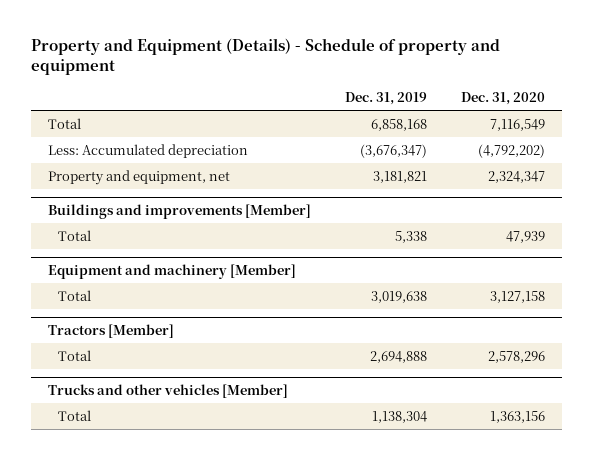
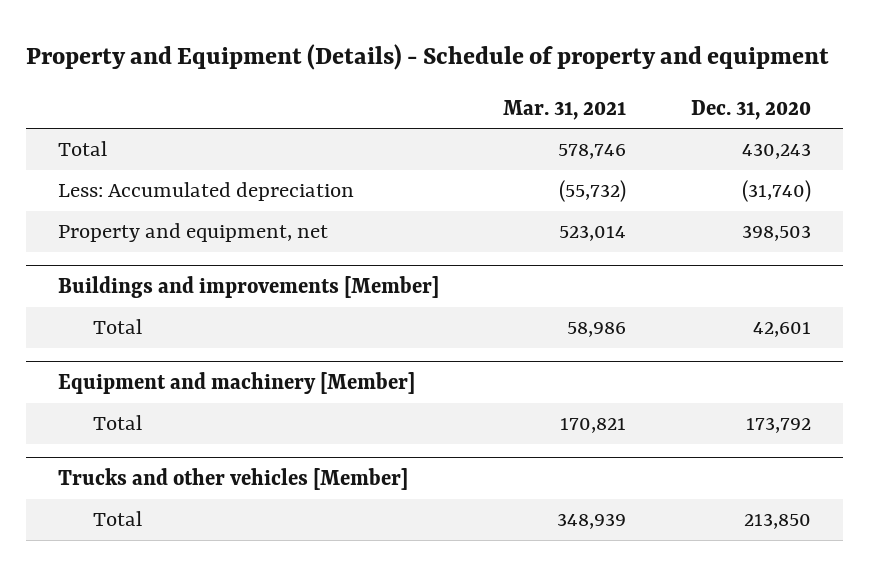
[345,91,428,105] Dec. 31, 2019 -> none
none -> [503,100,627,121] Mar. 31, 2021
[490,118,546,131] 7,116,549 -> [741,143,811,160] 430,243
[478,143,546,158] (4,792,202) -> [741,180,811,203] (31,740)
[488,170,546,183] 2,324,347 -> [741,225,811,242] 398,503
[506,230,546,243] 47,939 -> [752,322,811,338] 42,601
[48,323,175,338] Tractors [Member] -> none
[57,349,91,361] Total -> none
[490,290,546,303] 3,127,158 -> [745,417,811,434] 173,792
[490,410,546,423] 1,363,156 -> [743,513,811,530] 213,850

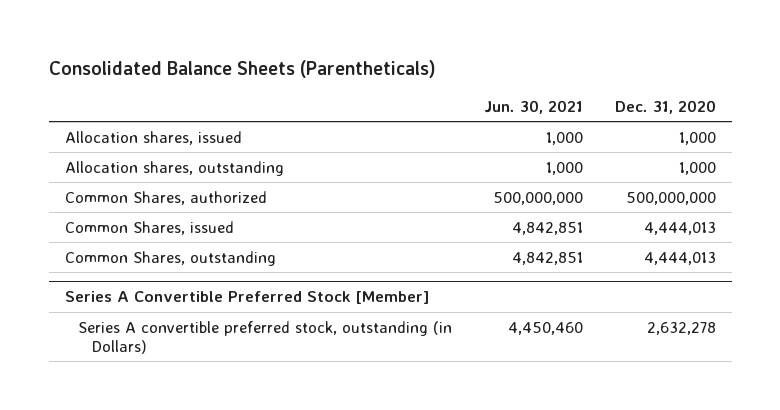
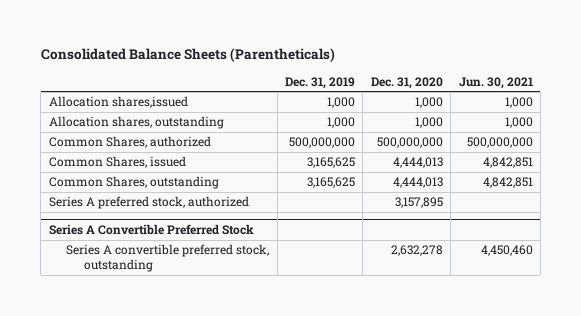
none -> [284,76,355,89] Dec. 31, 2019
[64,130,242,145] Allocation shares, issued -> [48,96,188,109] Allocation shares,issued
none -> [48,196,249,210] Series A preferred stock, authorized
[64,291,429,305] Series A Convertible Preferred Stock [Member] -> [48,223,254,235] Series A Convertible Preferred Stock
[78,320,453,354] Series A convertible preferred stock, outstanding (in Dollars) -> [66,244,270,273] Series A convertible preferred stock, outstanding

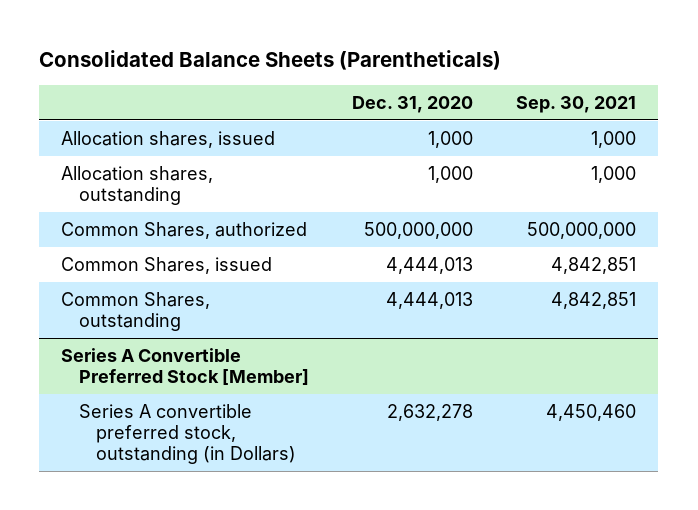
[284,76,355,89] Dec. 31, 2019 -> none
[458,76,533,89] Jun. 30, 2021 -> none
none -> [516,95,637,113] Sep. 30, 2021
[48,96,188,109] Allocation shares,issued -> [61,130,276,148] Allocation shares, issued
[48,196,249,210] Series A preferred stock, authorized -> none
[48,223,254,235] Series A Convertible Preferred Stock -> [61,347,309,387] Series A Convertible Preferred Stock [Member]
[66,244,270,273] Series A convertible preferred stock, outstanding -> [78,403,297,465] Series A convertible preferred stock, outstanding (in Dollars)

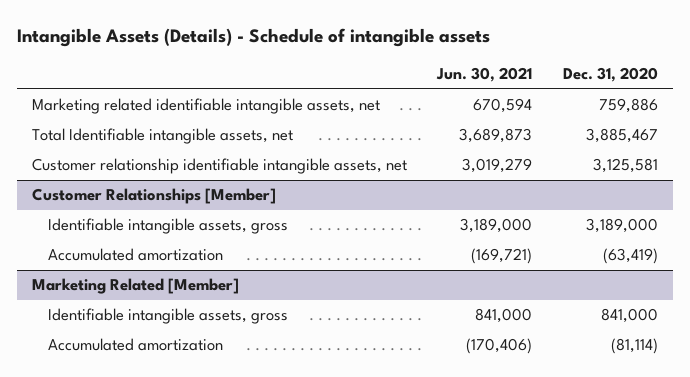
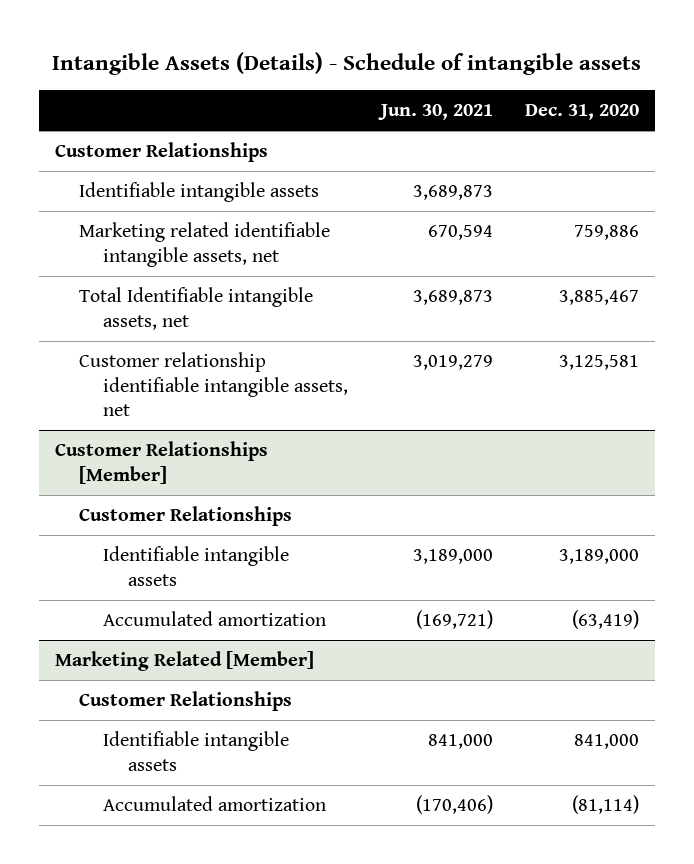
none -> [54,142,268,163] Customer Relationships
none -> [79,182,320,203] Identifiable intangible assets
none -> [79,506,293,527] Customer Relationships
[47,218,288,235] Identifiable intangible assets, gross -> [103,546,290,586] Identifiable intangible assets
none -> [79,691,293,712] Customer Relationships
[47,308,288,325] Identifiable intangible assets, gross -> [103,731,290,771] Identifiable intangible assets

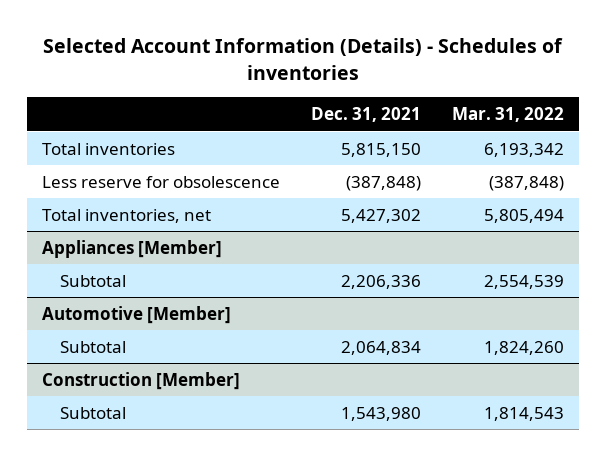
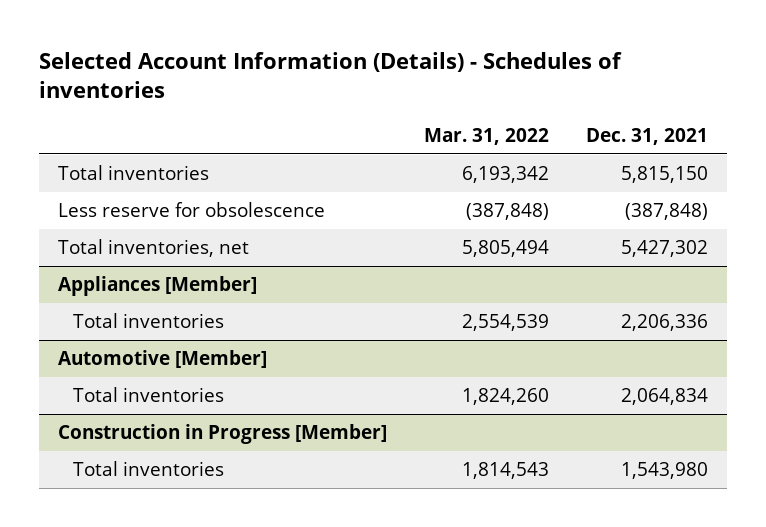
[59,274,126,287] Subtotal -> [73,313,225,329] Total inventories
[59,340,126,353] Subtotal -> [73,387,225,403] Total inventories
[42,371,241,390] Construction [Member] -> [57,424,387,445] Construction in Progress [Member]
[59,406,126,419] Subtotal -> [73,461,225,477] Total inventories

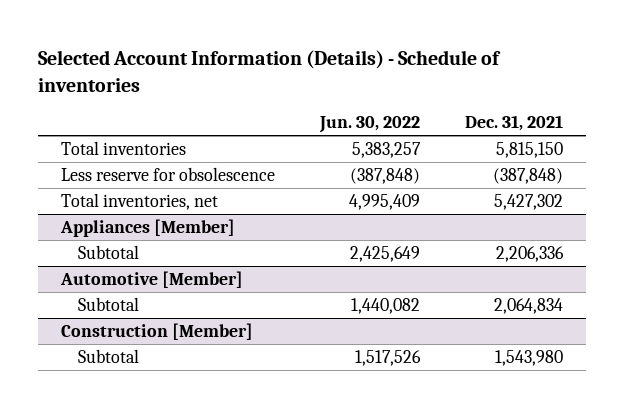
[39,51,623,99] Selected Account Information (Details) - Schedules of inventories -> [37,50,501,93] Selected Account Information (Details) - Schedule of inventories
[423,128,549,146] Mar. 31, 2022 -> none
none -> [319,116,421,134] Jun. 30, 2022
[73,313,225,329] Total inventories -> [77,244,139,259] Subtotal
[73,387,225,403] Total inventories -> [77,296,139,311] Subtotal
[57,424,387,445] Construction in Progress [Member] -> [60,322,253,340] Construction [Member]
[73,461,225,477] Total inventories -> [77,348,139,363] Subtotal

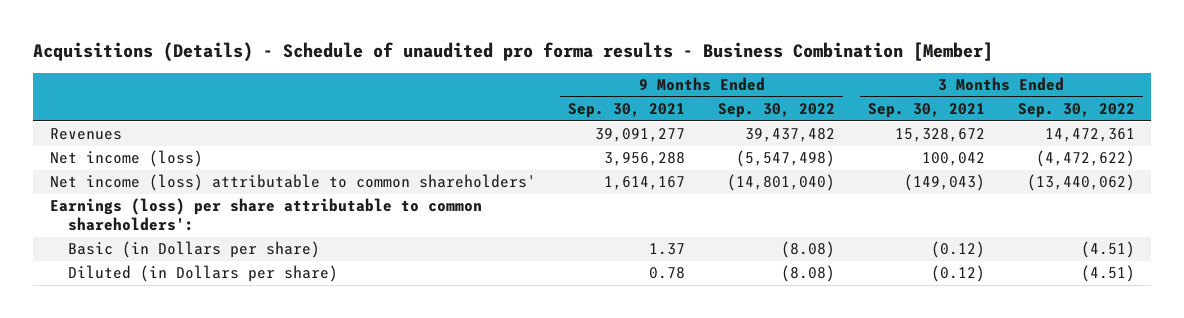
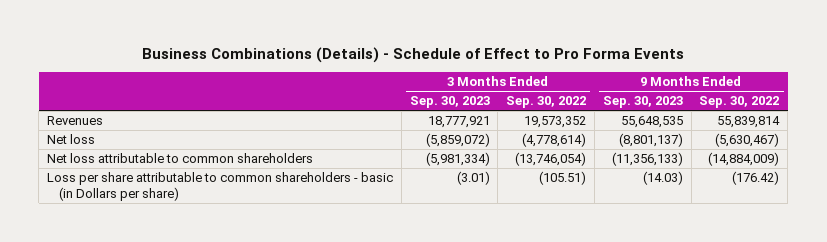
[33,42,994,63] Acquisitions (Details) - Schedule of unaudited pro forma results - Business Combination [Member] -> [142,46,685,63] Business Combinations (Details) - Schedule of Effect to Pro Forma Events
[568,103,686,119] Sep. 30, 2021 -> none
[867,103,985,119] Sep. 30, 2021 -> none
none -> [409,96,490,109] Sep. 30, 2023
none -> [602,96,683,109] Sep. 30, 2023
[49,198,482,232] Earnings (loss) per share attributable to common shareholders': -> none
[67,265,338,283] Diluted (in Dollars per share) -> none
[745,128,836,143] 39,437,482 -> [717,116,781,129] 55,839,814
[1044,128,1135,143] 14,472,361 -> [524,116,587,129] 19,573,352
[49,150,203,168] Net income (loss) -> [47,134,96,145] Net loss
[736,150,836,168] (5,547,498) -> [715,133,780,148] (5,630,467)
[1035,150,1135,168] (4,472,622) -> [522,133,587,148] (4,778,614)
[49,174,536,192] Net income (loss) attributable to common shareholders' -> [47,153,314,164] Net loss attributable to common shareholders
[727,174,836,192] (14,801,040) -> [708,152,780,167] (14,884,009)
[1026,174,1135,192] (13,440,062) -> [515,152,587,167] (13,746,054)
[67,241,320,259] Basic (in Dollars per share) -> [47,172,394,201] Loss per share attributable to common shareholders - basic (in Dollars per share)
[781,241,836,259] (8.08) -> [732,171,780,186] (176.42)
[1080,241,1135,259] (4.51) -> [539,171,587,186] (105.51)

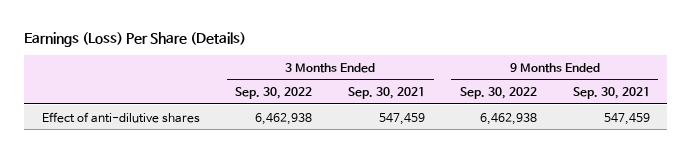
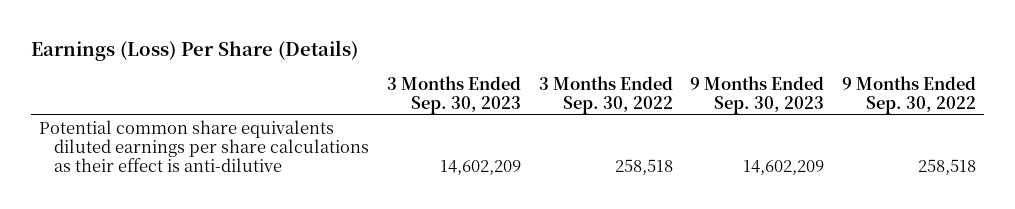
[347,87,425,100] Sep. 30, 2021 -> none
[572,87,650,100] Sep. 30, 2021 -> none
none -> [386,75,521,114] 3 Months Ended Sep. 30, 2023
none -> [690,75,825,114] 9 Months Ended Sep. 30, 2023
[42,111,201,123] Effect of anti-dilutive shares -> none
none -> [39,119,370,172] Potential common share equivalents diluted earnings per share calculations as their effect is anti-dilutive

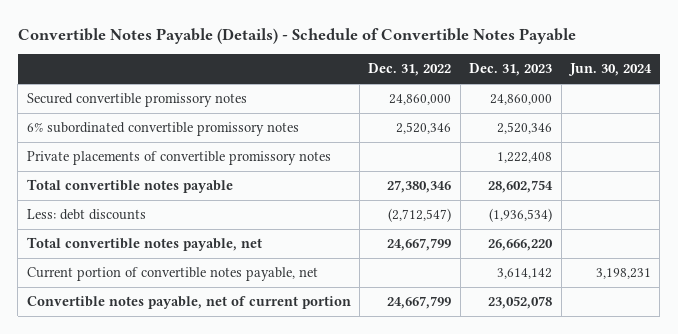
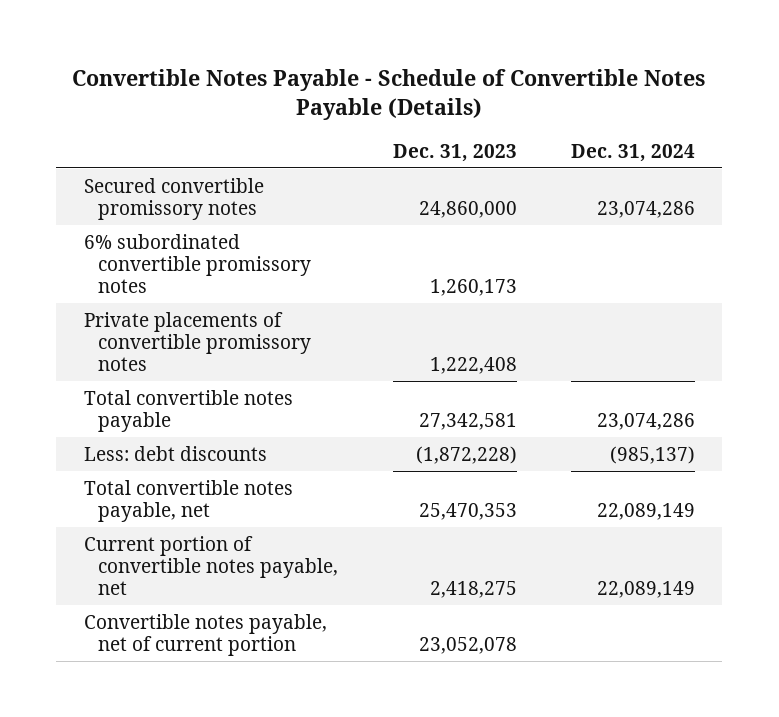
[17,28,576,45] Convertible Notes Payable (Details) - Schedule of Convertible Notes Payable -> [72,68,706,120] Convertible Notes Payable - Schedule of Convertible Notes Payable (Details)
[368,63,452,77] Dec. 31, 2022 -> none
[568,63,653,77] Jun. 30, 2024 -> none
none -> [571,143,696,162] Dec. 31, 2024
[497,121,553,134] 2,520,346 -> [429,278,517,296] 1,260,173
[488,179,554,193] 28,602,754 -> [418,412,517,430] 27,342,581
[489,207,553,222] (1,936,534) -> [415,445,517,464] (1,872,228)
[488,238,554,251] 26,666,220 -> [418,502,517,520] 25,470,353
[497,267,553,279] 3,614,142 -> [429,580,517,598] 2,418,275

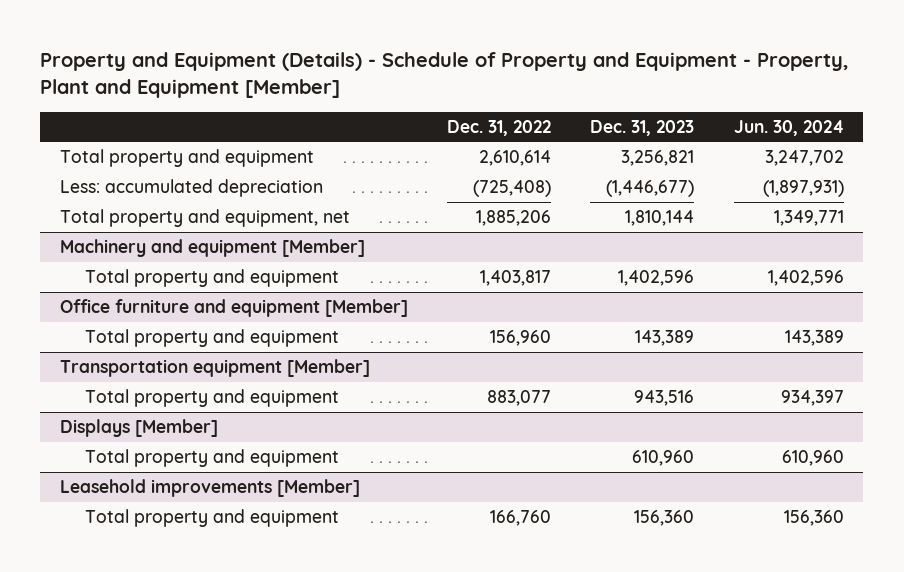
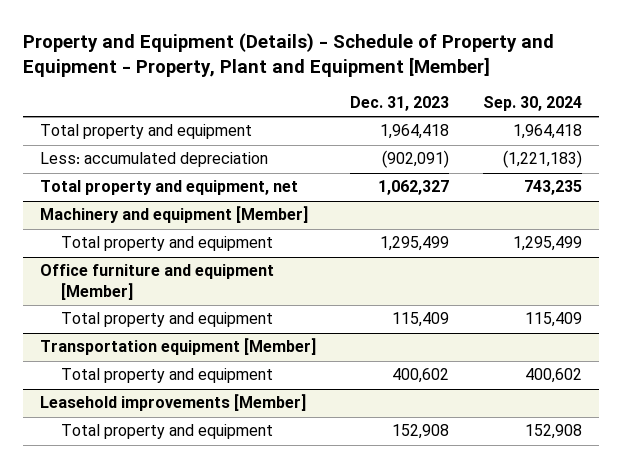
[447,119,552,136] Dec. 31, 2022 -> none
[733,119,844,136] Jun. 30, 2024 -> none
none -> [483,96,583,112] Sep. 30, 2024
[621,150,695,167] 3,256,821 -> [380,124,450,140] 1,964,418
[606,180,695,198] (1,446,677) -> [382,150,450,169] (902,091)
[625,210,695,227] 1,810,144 -> [378,180,450,196] 1,062,327
[618,270,695,287] 1,402,596 -> [380,236,450,252] 1,295,499
[635,330,695,347] 143,389 -> [392,312,450,328] 115,409
[59,419,218,438] Displays [Member] -> none
[84,449,339,468] Total property and equipment -> none
[634,390,695,407] 943,516 -> [392,368,450,384] 400,602
[634,510,695,527] 156,360 -> [392,424,450,440] 152,908

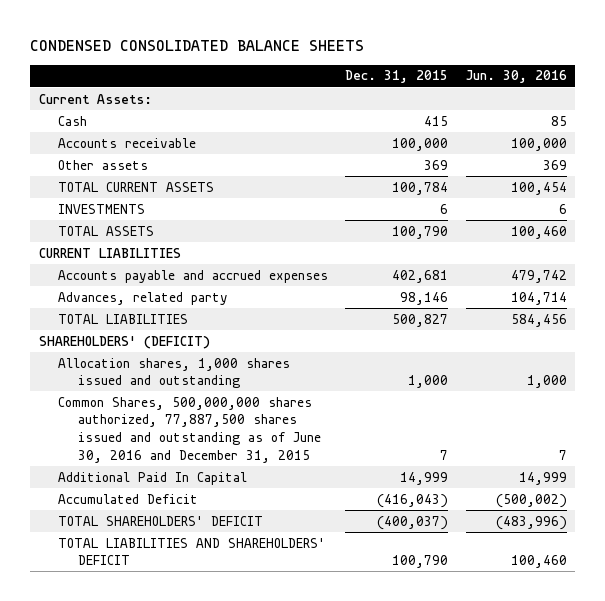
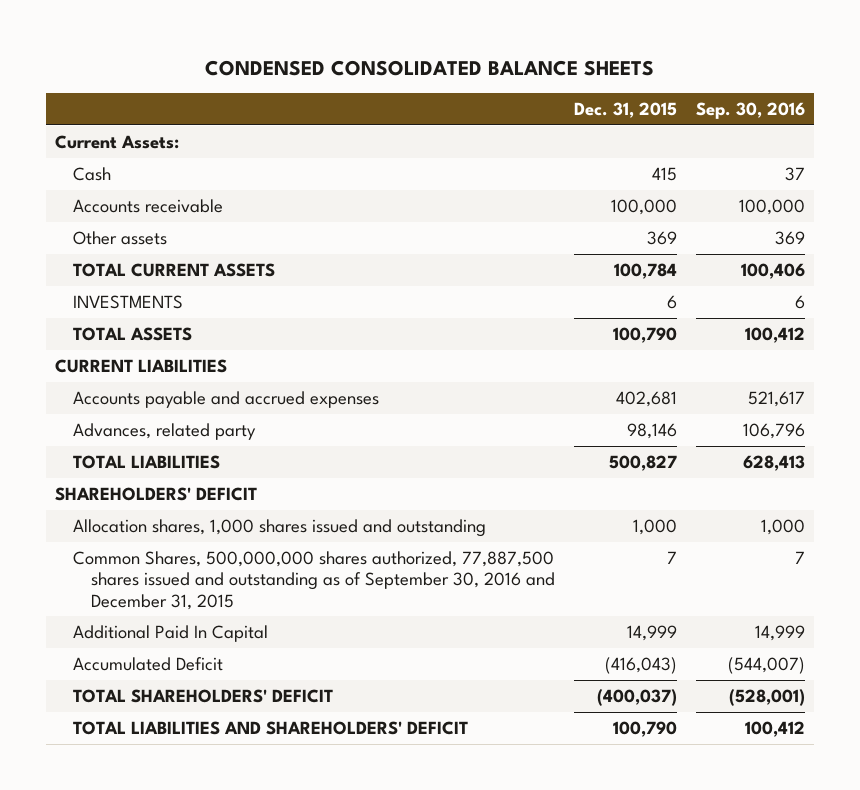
[465,70,567,84] Jun. 30, 2016 -> none
none -> [695,101,805,119] Sep. 30, 2016
[38,335,210,349] SHAREHOLDERS' (DEFICIT) -> [55,486,258,501] SHAREHOLDERS' DEFICIT
[58,396,321,463] Common Shares, 500,000,000 shares authorized, 77,887,500 shares issued and outstanding as of June 30, 2016 and December 31, 2015 -> [73,550,556,610] Common Shares, 500,000,000 shares authorized, 77,887,500 shares issued and outstanding as of September 30, 2016 and December 31, 2015

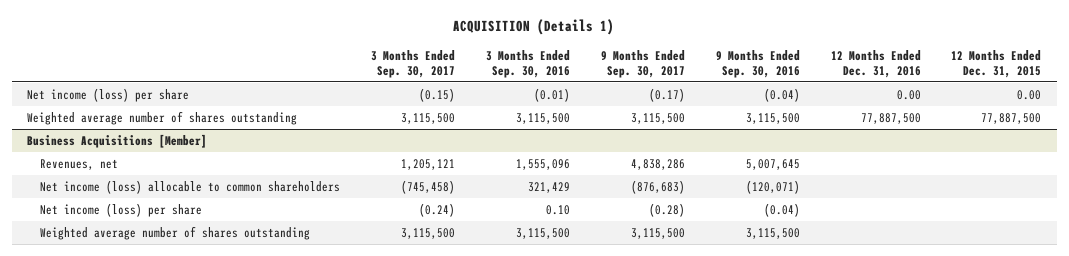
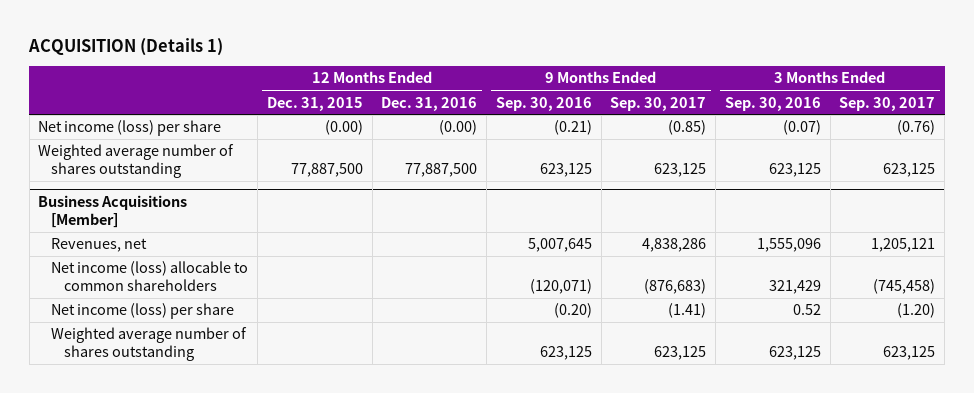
[418,87,455,102] (0.15) -> [897,120,936,136] (0.76)
[533,87,570,102] (0.01) -> [782,120,821,136] (0.07)
[648,87,685,102] (0.17) -> [668,120,707,136] (0.85)
[763,87,800,102] (0.04) -> [553,120,592,136] (0.21)
[896,89,921,100] 0.00 -> [439,120,478,136] (0.00)
[1017,89,1042,100] 0.00 -> [324,120,363,136] (0.00)
[400,112,455,124] 3,115,500 -> [883,163,936,178] 623,125
[515,112,570,124] 3,115,500 -> [768,163,821,178] 623,125
[630,112,685,124] 3,115,500 -> [654,163,707,178] 623,125
[745,112,800,124] 3,115,500 -> [539,163,592,178] 623,125
[418,202,455,217] (0.24) -> [897,303,936,319] (1.20)
[545,204,570,215] 0.10 -> [792,304,821,316] 0.52
[648,202,685,217] (0.28) -> [668,303,707,319] (1.41)
[763,202,800,217] (0.04) -> [553,303,592,319] (0.20)
[400,227,455,239] 3,115,500 -> [883,346,936,361] 623,125
[515,227,570,239] 3,115,500 -> [768,346,821,361] 623,125
[630,227,685,239] 3,115,500 -> [654,346,707,361] 623,125
[745,227,800,239] 3,115,500 -> [539,346,592,361] 623,125

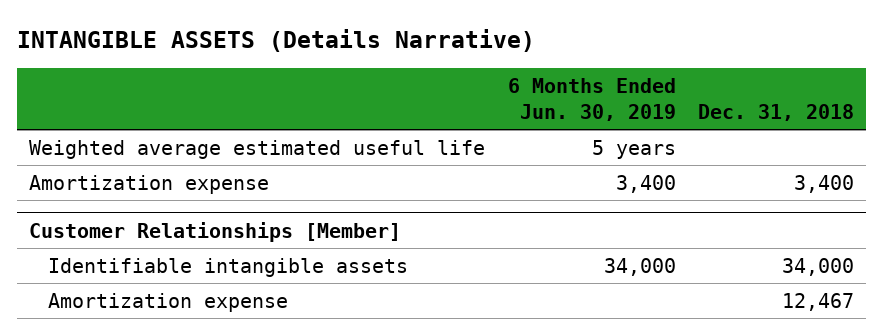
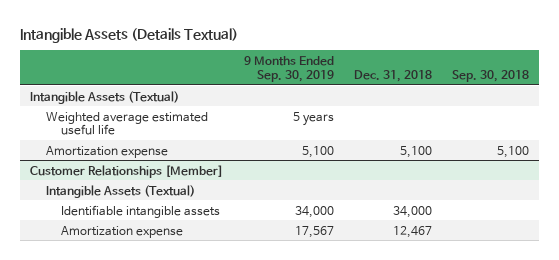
[17,29,536,53] INTANGIBLE ASSETS (Details Narrative) -> [20,27,239,43] Intangible Assets (Details Textual)
[507,78,676,121] 6 Months Ended Jun. 30, 2019 -> none
none -> [243,55,334,82] 9 Months Ended Sep. 30, 2019
none -> [452,69,530,82] Sep. 30, 2018
none -> [30,90,180,104] Intangible Assets (Textual)
[794,174,855,193] 3,400 -> [399,145,432,158] 5,100
none -> [45,184,195,198] Intangible Assets (Textual)

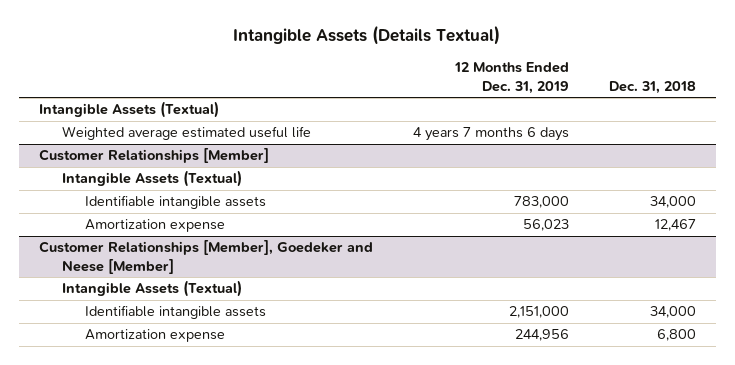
[243,55,334,82] 9 Months Ended Sep. 30, 2019 -> none
[452,69,530,82] Sep. 30, 2018 -> none
none -> [453,62,569,94] 12 Months Ended Dec. 31, 2019
[45,145,168,158] Amortization expense -> none
none -> [38,240,373,274] Customer Relationships [Member], Goedeker and Neese [Member]
none -> [61,280,242,298] Intangible Assets (Textual)
none -> [84,305,266,320] Identifiable intangible assets
none -> [84,329,225,343] Amortization expense

